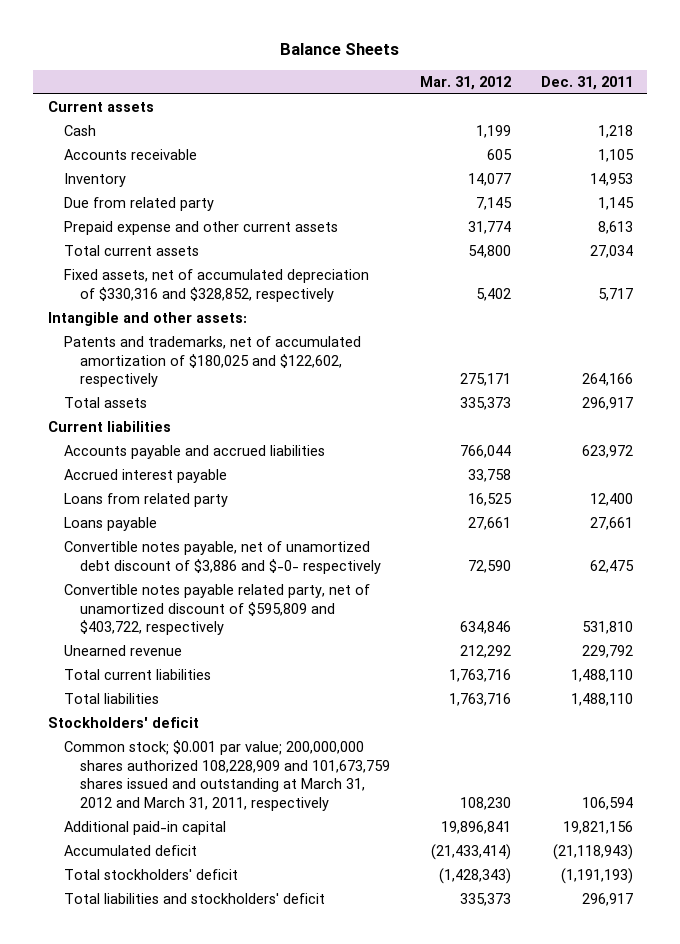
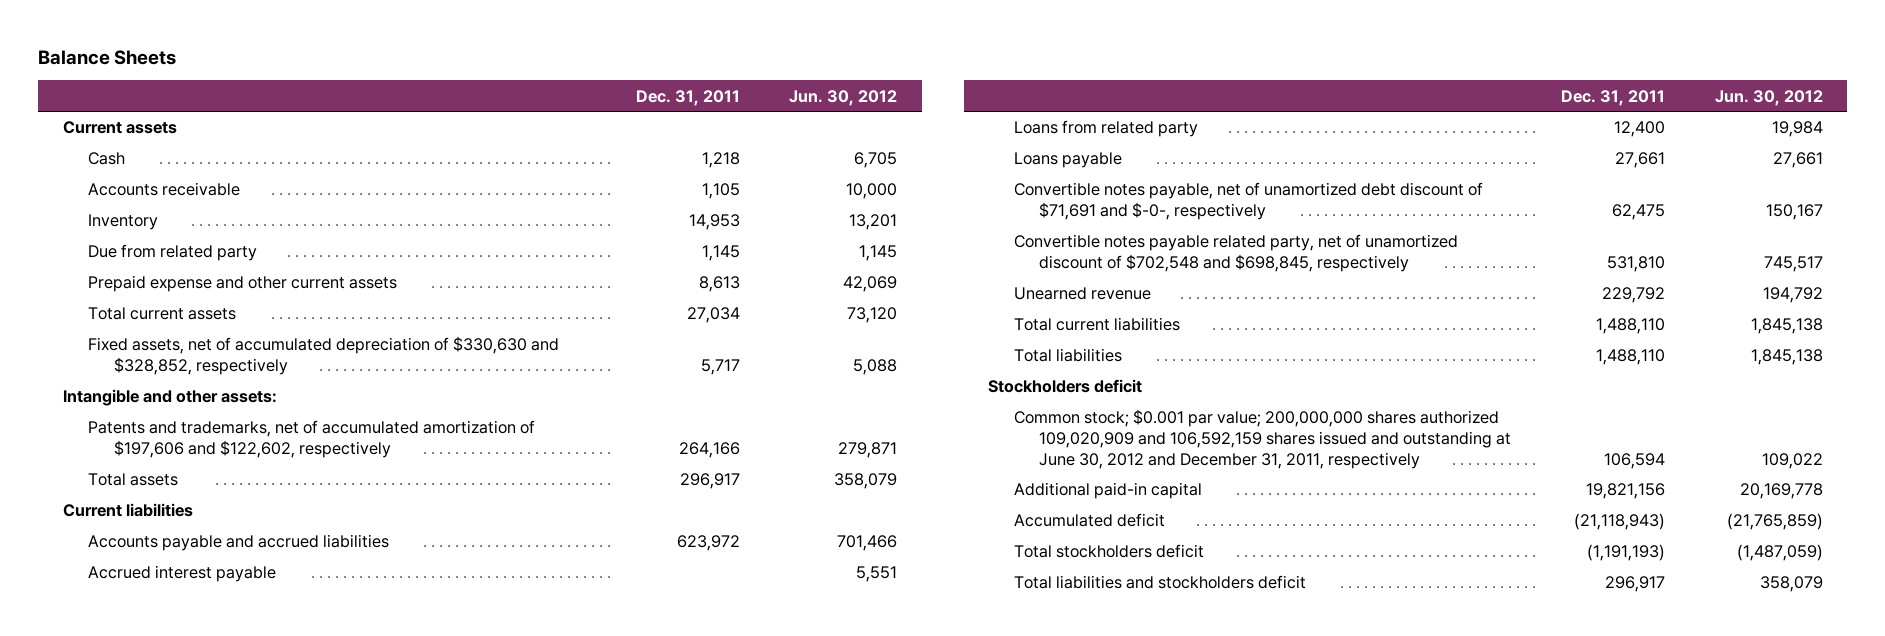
[419,75,511,90] Mar. 31, 2012 -> none
none -> [789,89,898,106] Jun. 30, 2012
[63,269,369,302] Fixed assets, net of accumulated depreciation of $330,316 and $328,852, respectively -> [88,336,560,376] Fixed assets, net of accumulated depreciation of $330,630 and $328,852, respectively
[63,336,361,388] Patents and trademarks, net of accumulated amortization of $180,025 and $122,602, respectively -> [88,420,536,459] Patents and trademarks, net of accumulated amortization of $197,606 and $122,602, respectively
[63,541,382,574] Convertible notes payable, net of unamortized debt discount of $3,886 and $-0- respectively -> [1013,182,1483,221] Convertible notes payable, net of unamortized debt discount of $71,691 and $-0-, respectively
[63,584,370,636] Convertible notes payable related party, net of unamortized discount of $595,809 and $403,722, respectively -> [1013,234,1458,273] Convertible notes payable related party, net of unamortized discount of $702,548 and $698,845, respectively
[47,717,199,729] Stockholders' deficit -> [988,379,1143,394] Stockholders deficit
[63,740,391,811] Common stock; $0.001 par value; 200,000,000 shares authorized 108,228,909 and 101,673,759 shares issued and outstanding at March 31, 2012 and March 31, 2011, respectively -> [1013,409,1512,469] Common stock; $0.001 par value; 200,000,000 shares authorized 109,020,909 and 106,592,159 shares issued and outstanding at June 30, 2012 and December 31, 2011, respectively
[63,869,238,881] Total stockholders' deficit -> [1013,544,1204,559] Total stockholders deficit
[63,893,325,905] Total liabilities and stockholders' deficit -> [1013,575,1306,590] Total liabilities and stockholders deficit

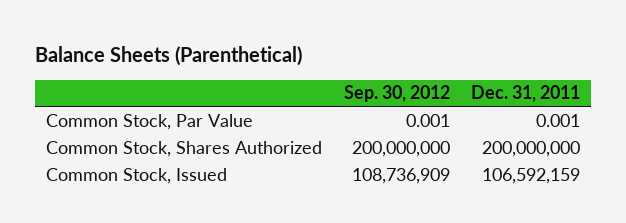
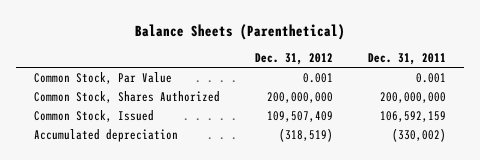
[343,85,450,103] Sep. 30, 2012 -> none
none -> [254,53,333,66] Dec. 31, 2012
none -> [33,128,178,142] Accumulated depreciation

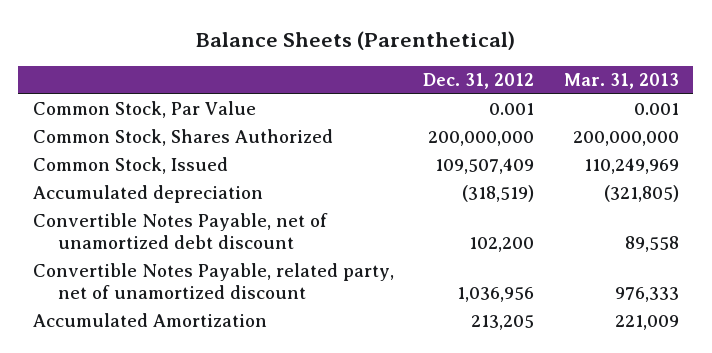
[368,53,447,66] Dec. 31, 2011 -> none
none -> [563,73,679,90] Mar. 31, 2013
none -> [33,213,329,250] Convertible Notes Payable, net of unamortized debt discount
none -> [33,263,395,300] Convertible Notes Payable, related party, net of unamortized discount
none -> [33,313,268,328] Accumulated Amortization

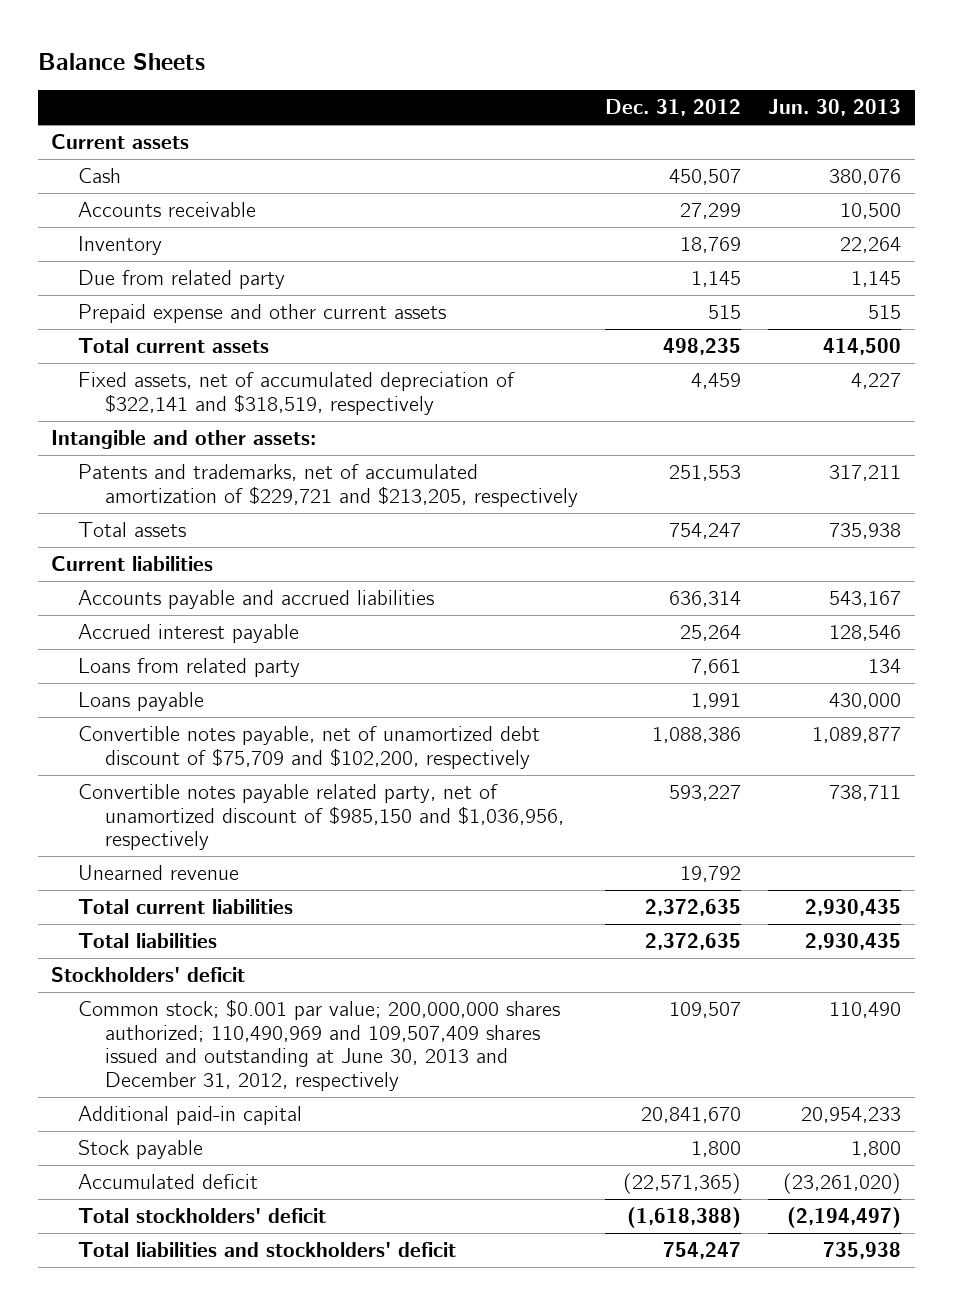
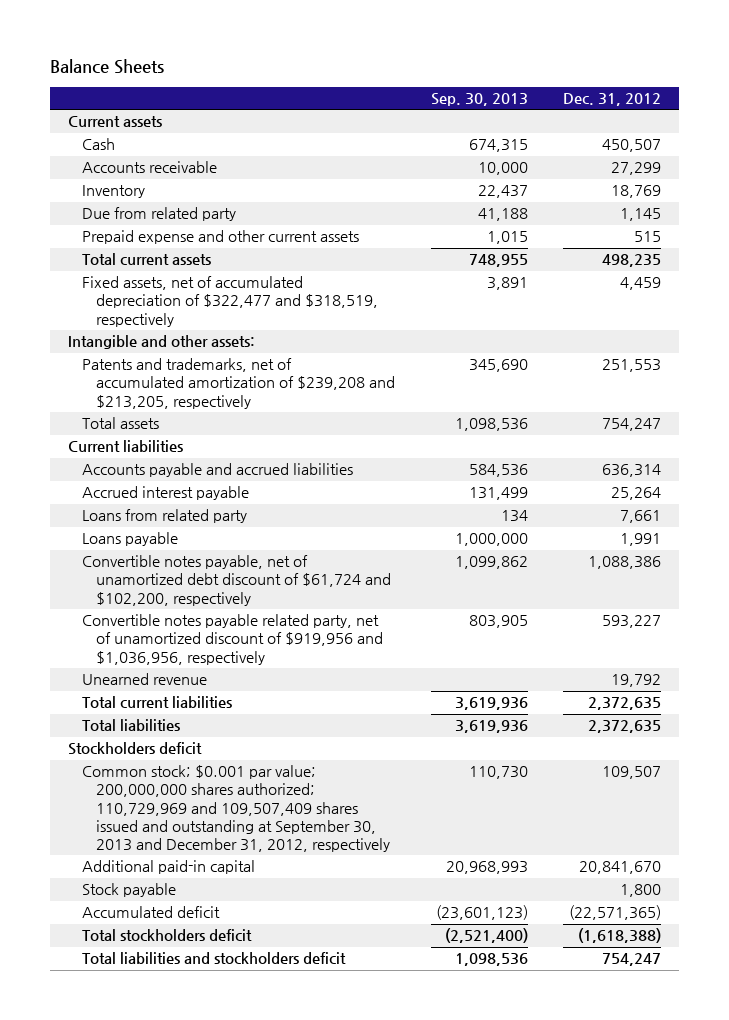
[768,99,902,117] Jun. 30, 2013 -> none
none -> [430,92,528,106] Sep. 30, 2013
[78,372,516,415] Fixed assets, net of accumulated depreciation of $322,141 and $318,519, respectively -> [81,276,378,327] Fixed assets, net of accumulated depreciation of $322,477 and $318,519, respectively
[78,464,579,507] Patents and trademarks, net of accumulated amortization of $229,721 and $213,205, respectively -> [81,358,395,409] Patents and trademarks, net of accumulated amortization of $239,208 and $213,205, respectively
[78,726,541,769] Convertible notes payable, net of unamortized debt discount of $75,709 and $102,200, respectively -> [81,555,391,606] Convertible notes payable, net of unamortized debt discount of $61,724 and $102,200, respectively
[78,784,565,851] Convertible notes payable related party, net of unamortized discount of $985,150 and $1,036,956, respectively -> [81,614,383,665] Convertible notes payable related party, net of unamortized discount of $919,956 and $1,036,956, respectively
[51,967,246,983] Stockholders' deficit -> [67,742,202,756] Stockholders deficit
[78,999,561,1091] Common stock; $0.001 par value; 200,000,000 shares authorized; 110,490,969 and 109,507,409 shares issued and outstanding at June 30, 2013 and December 31, 2012, respectively -> [81,765,390,852] Common stock; $0.001 par value; 200,000,000 shares authorized; 110,729,969 and 109,507,409 shares issued and outstanding at September 30, 2013 and December 31, 2012, respectively
[78,1208,327,1224] Total stockholders' deficit -> [81,929,252,942] Total stockholders deficit
[78,1242,457,1258] Total liabilities and stockholders' deficit -> [81,952,346,965] Total liabilities and stockholders deficit

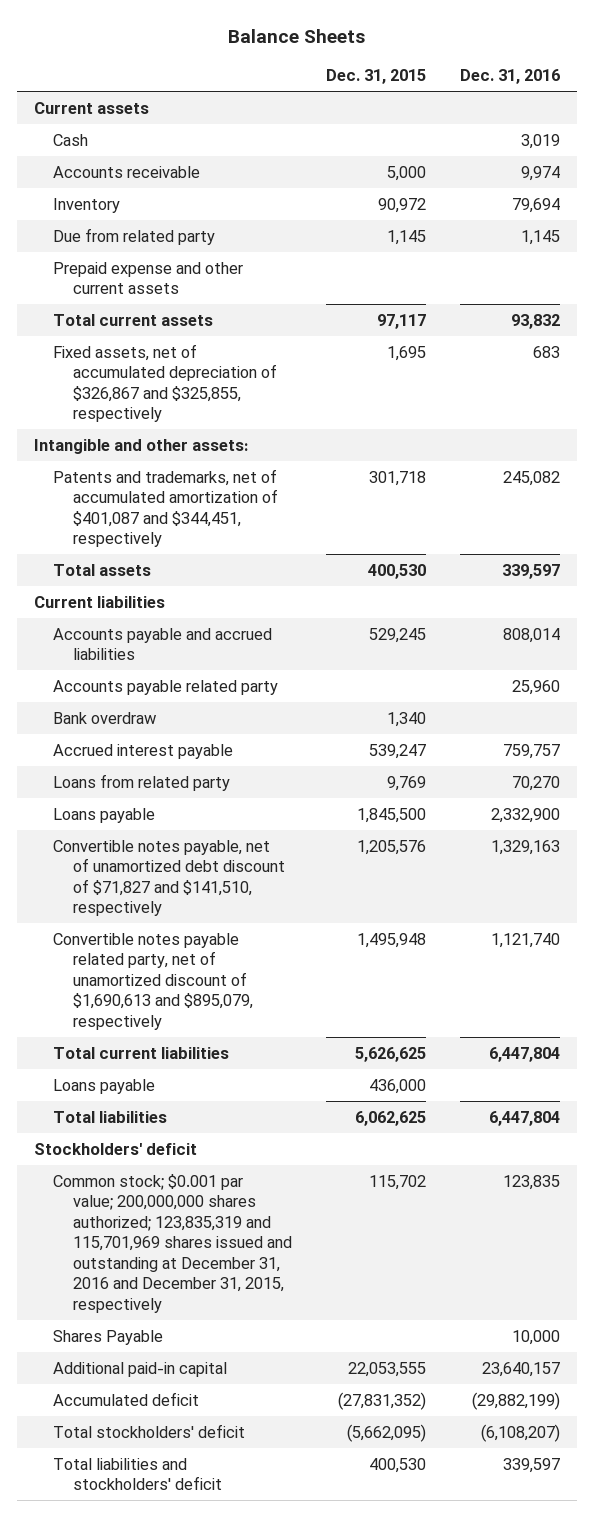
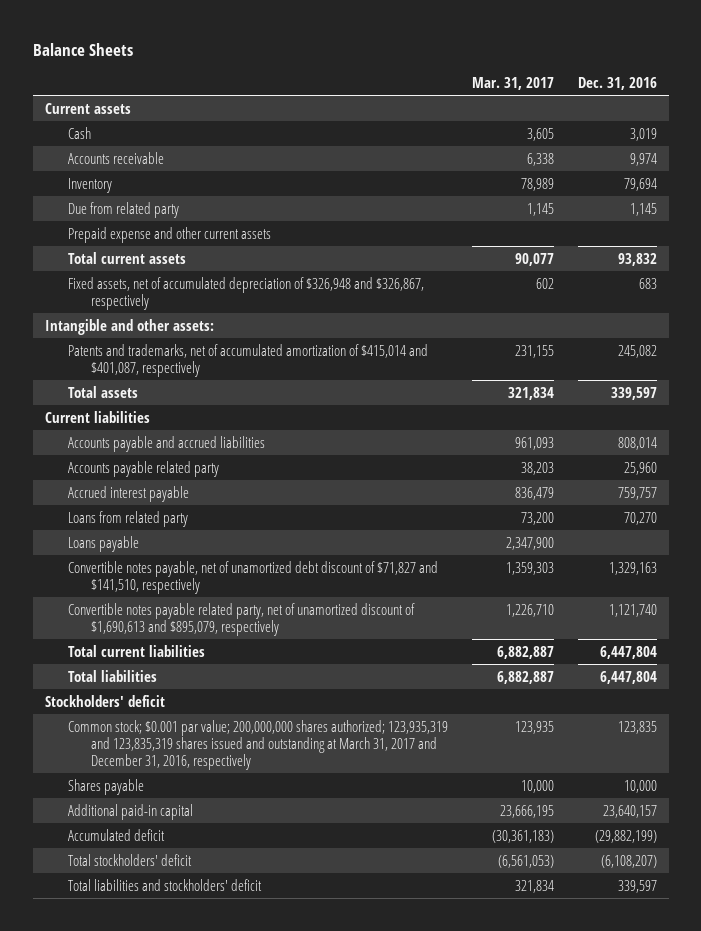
[325,68,426,84] Dec. 31, 2015 -> none
none -> [471,76,554,90] Mar. 31, 2017
[53,343,277,423] Fixed assets, net of accumulated depreciation of $326,867 and $325,855, respectively -> [67,276,424,310] Fixed assets, net of accumulated depreciation of $326,948 and $326,867, respectively
[53,468,278,548] Patents and trademarks, net of accumulated amortization of $401,087 and $344,451, respectively -> [67,343,428,377] Patents and trademarks, net of accumulated amortization of $415,014 and $401,087, respectively
[53,711,158,724] Bank overdraw -> none
[53,807,156,823] Loans payable -> none
[53,1078,156,1094] Loans payable -> [67,535,139,552] Loans payable
[53,1173,292,1313] Common stock; $0.001 par value; 200,000,000 shares authorized; 123,835,319 and 115,701,969 shares issued and outstanding at December 31, 2016 and December 31, 2015, respectively -> [67,719,448,770] Common stock; $0.001 par value; 200,000,000 shares authorized; 123,935,319 and 123,835,319 shares issued and outstanding at March 31, 2017 and December 31, 2016, respectively
[53,1329,164,1345] Shares Payable -> [67,778,144,795] Shares payable

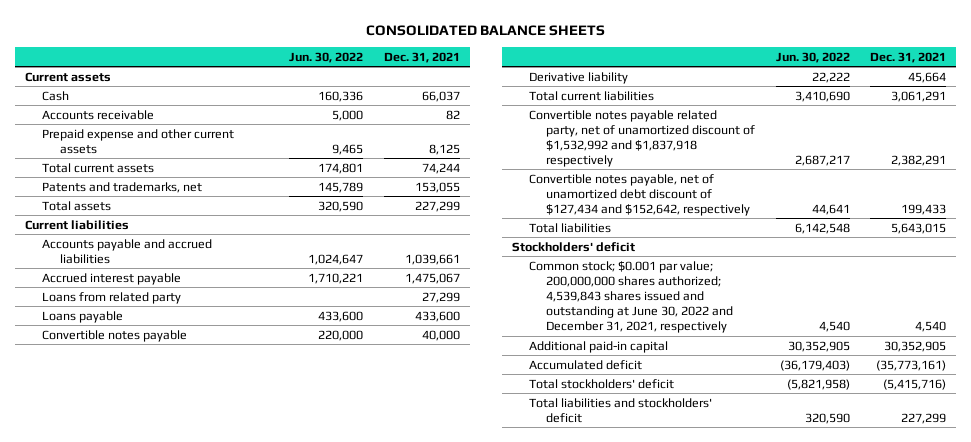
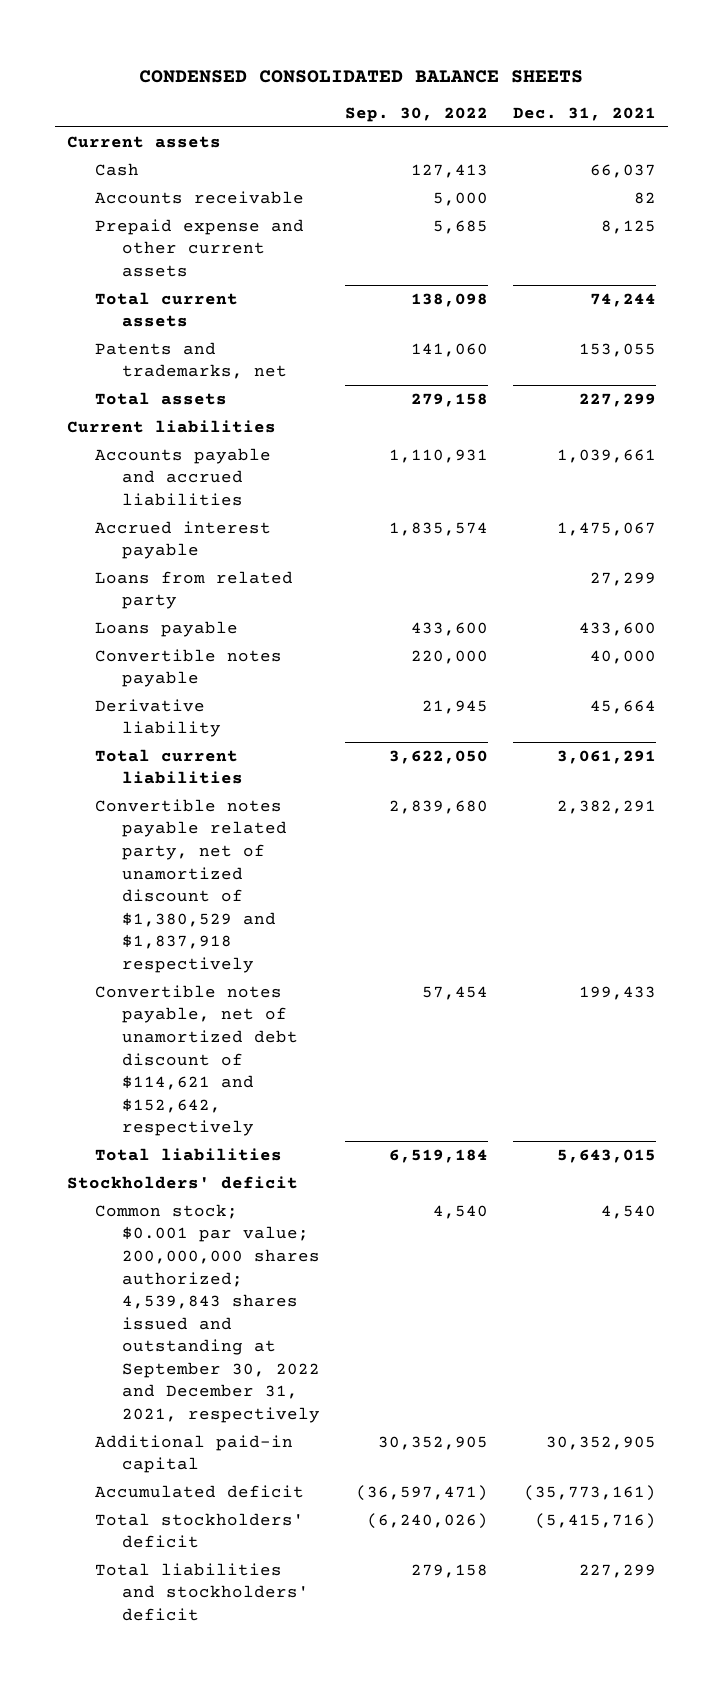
[365,24,605,36] CONSOLIDATED BALANCE SHEETS -> [139,69,584,83] CONDENSED CONSOLIDATED BALANCE SHEETS
[289,51,364,63] Jun. 30, 2022 -> none
none -> [344,107,488,123] Sep. 30, 2022
[528,109,756,168] Convertible notes payable related party, net of unamortized discount of $1,532,992 and $1,837,918 respectively -> [94,798,288,973] Convertible notes payable related party, net of unamortized discount of $1,380,529 and $1,837,918 respectively
[528,173,751,216] Convertible notes payable, net of unamortized debt discount of $127,434 and $152,642, respectively -> [94,984,299,1137] Convertible notes payable, net of unamortized debt discount of $114,621 and $152,642, respectively
[528,260,734,334] Common stock; $0.001 par value; 200,000,000 shares authorized; 4,539,843 shares issued and outstanding at June 30, 2022 and December 31, 2021, respectively -> [94,1203,321,1424] Common stock; $0.001 par value; 200,000,000 shares authorized; 4,539,843 shares issued and outstanding at September 30, 2022 and December 31, 2021, respectively

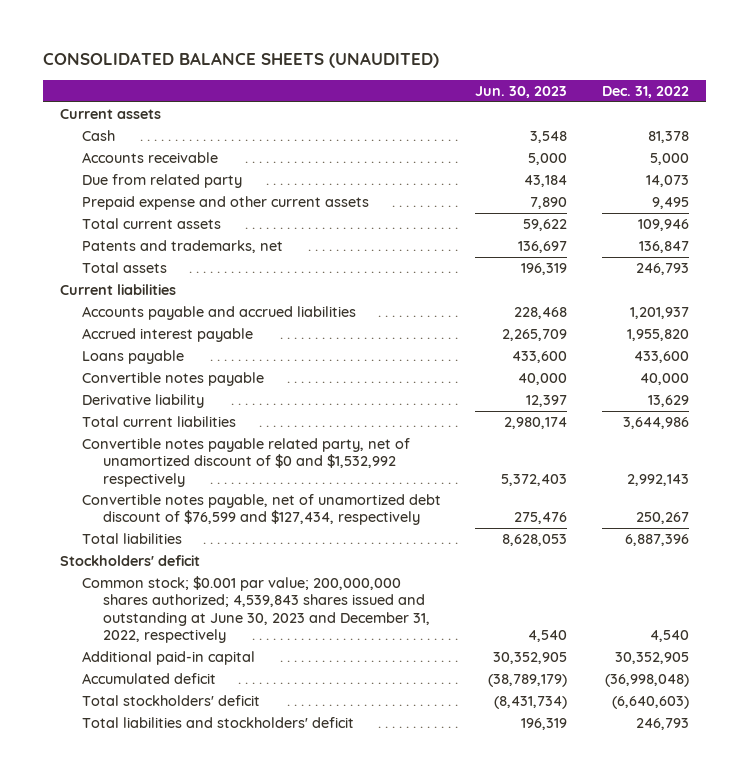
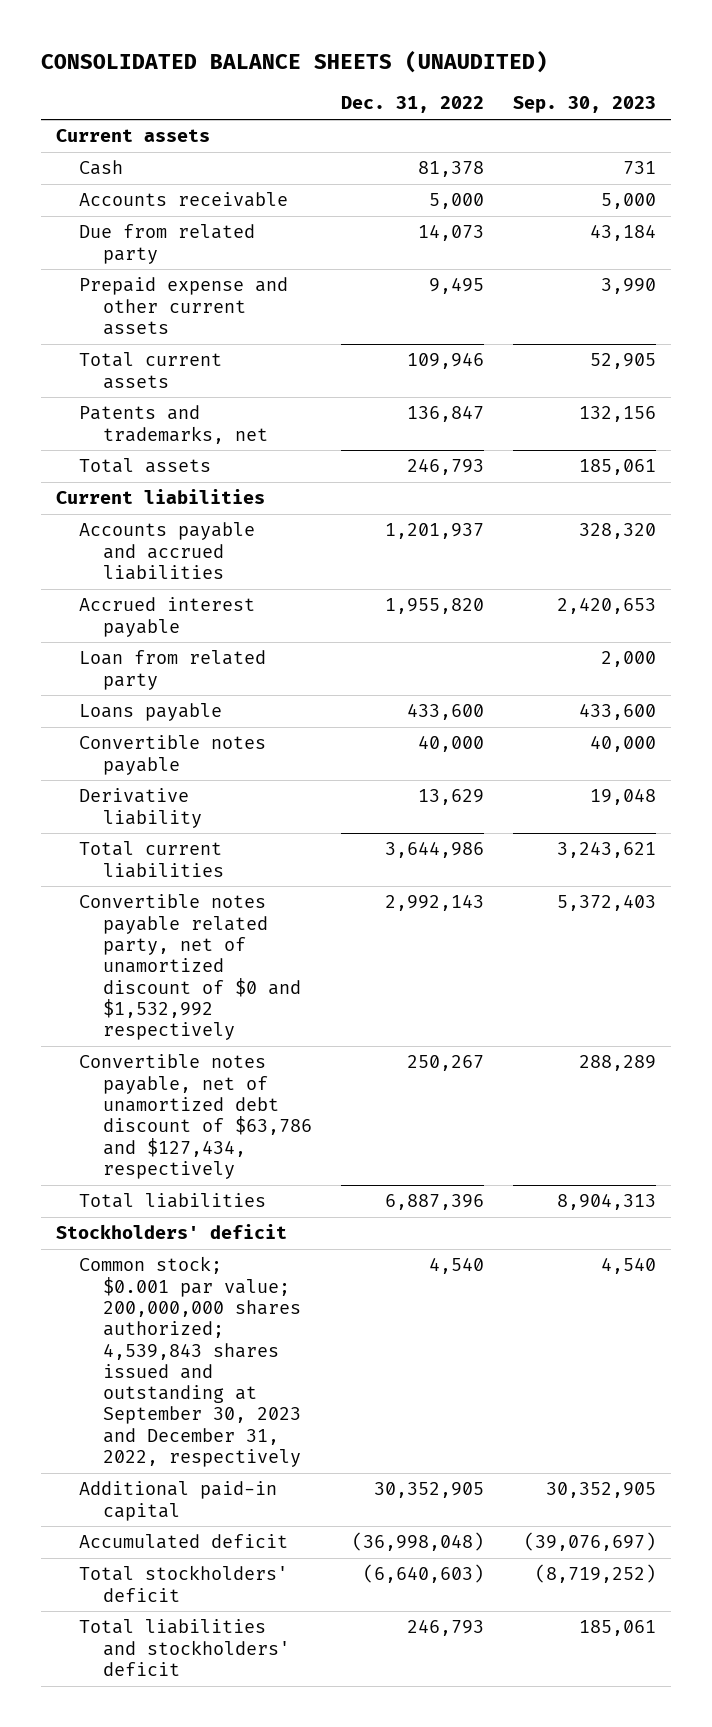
[475,85,568,98] Jun. 30, 2023 -> none
none -> [513,96,657,114] Sep. 30, 2023
none -> [79,650,267,690] Loan from related party
[81,493,441,526] Convertible notes payable, net of unamortized debt discount of $76,599 and $127,434, respectively -> [79,1054,312,1179] Convertible notes payable, net of unamortized debt discount of $63,786 and $127,434, respectively
[81,575,431,644] Common stock; $0.001 par value; 200,000,000 shares authorized; 4,539,843 shares issued and outstanding at June 30, 2023 and December 31, 2022, respectively -> [79,1256,301,1468] Common stock; $0.001 par value; 200,000,000 shares authorized; 4,539,843 shares issued and outstanding at September 30, 2023 and December 31, 2022, respectively

